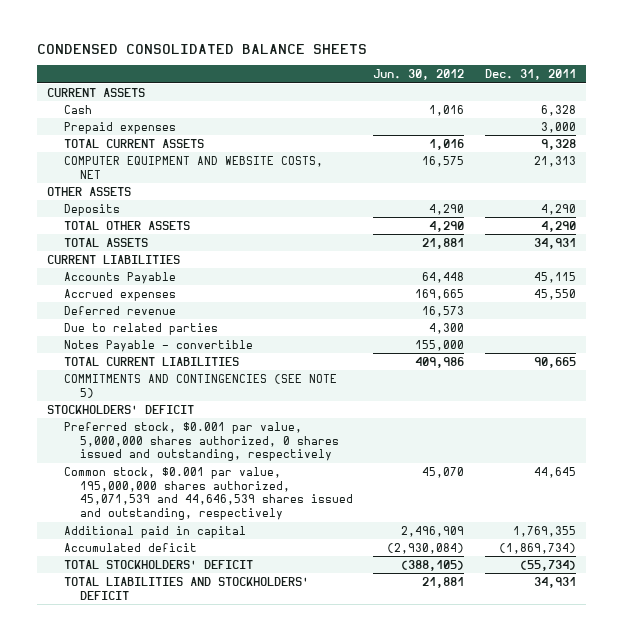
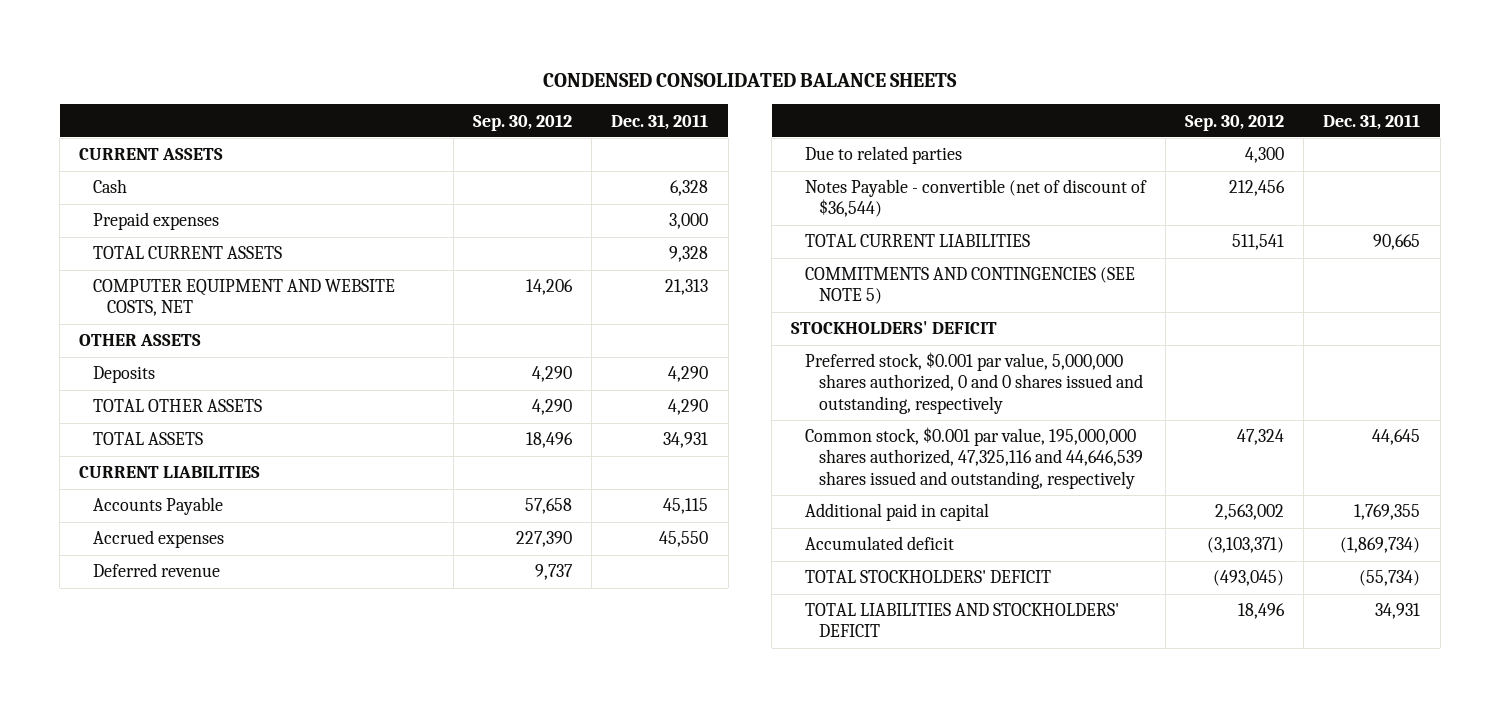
[373,69,465,81] Jun. 30, 2012 -> none
none -> [473,113,573,131] Sep. 30, 2012
[63,339,253,352] Notes Payable - convertible -> [804,179,1147,218] Notes Payable - convertible (net of discount of $36,544)
[63,421,340,462] Preferred stock, $0.001 par value, 5,000,000 shares authorized, 0 shares issued and outstanding, respectively -> [804,352,1143,414] Preferred stock, $0.001 par value, 5,000,000 shares authorized, 0 and 0 shares issued and outstanding, respectively
[63,466,354,521] Common stock, $0.001 par value, 195,000,000 shares authorized, 45,071,539 and 44,646,539 shares issued and outstanding, respectively -> [804,427,1143,489] Common stock, $0.001 par value, 195,000,000 shares authorized, 47,325,116 and 44,646,539 shares issued and outstanding, respectively

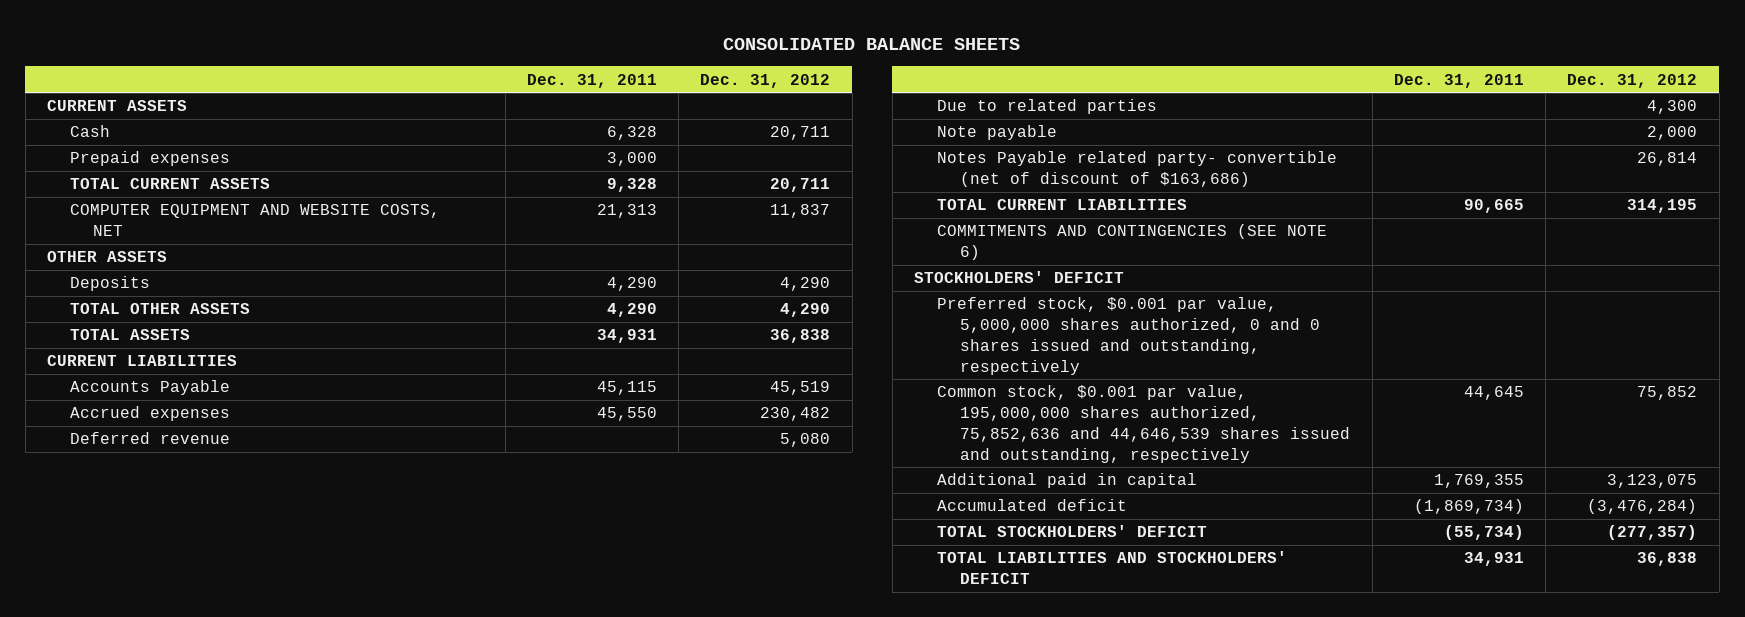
[542,72,957,87] CONDENSED CONSOLIDATED BALANCE SHEETS -> [723,38,1021,51] CONSOLIDATED BALANCE SHEETS
[473,113,573,131] Sep. 30, 2012 -> none
none -> [700,73,831,88] Dec. 31, 2012
[804,179,1147,218] Notes Payable - convertible (net of discount of $36,544) -> [937,125,1058,141] Note payable
none -> [937,151,1338,188] Notes Payable related party- convertible (net of discount of $163,686)
[804,267,1135,305] COMMITMENTS AND CONTINGENCIES (SEE NOTE 5) -> [937,224,1328,261] COMMITMENTS AND CONTINGENCIES (SEE NOTE 6)
[804,427,1143,489] Common stock, $0.001 par value, 195,000,000 shares authorized, 47,325,116 and 44,646,539 shares issued and outstanding, respectively -> [937,385,1351,463] Common stock, $0.001 par value, 195,000,000 shares authorized, 75,852,636 and 44,646,539 shares issued and outstanding, respectively

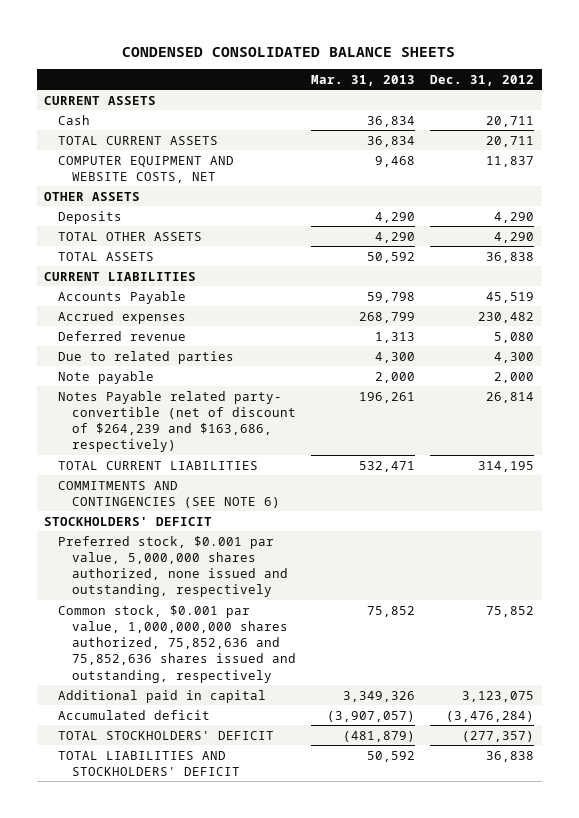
[723,38,1021,51] CONSOLIDATED BALANCE SHEETS -> [122,46,456,57] CONDENSED CONSOLIDATED BALANCE SHEETS
[526,73,657,88] Dec. 31, 2011 -> none
none -> [311,75,416,87] Mar. 31, 2013
[70,151,231,167] Prepaid expenses -> none
[937,151,1338,188] Notes Payable related party- convertible (net of discount of $163,686) -> [58,390,297,453] Notes Payable related party- convertible (net of discount of $264,239 and $163,686, respectively)
[937,297,1321,375] Preferred stock, $0.001 par value, 5,000,000 shares authorized, 0 and 0 shares issued and outstanding, respectively -> [58,535,289,598] Preferred stock, $0.001 par value, 5,000,000 shares authorized, none issued and outstanding, respectively
[937,385,1351,463] Common stock, $0.001 par value, 195,000,000 shares authorized, 75,852,636 and 44,646,539 shares issued and outstanding, respectively -> [58,604,297,683] Common stock, $0.001 par value, 1,000,000,000 shares authorized, 75,852,636 and 75,852,636 shares issued and outstanding, respectively

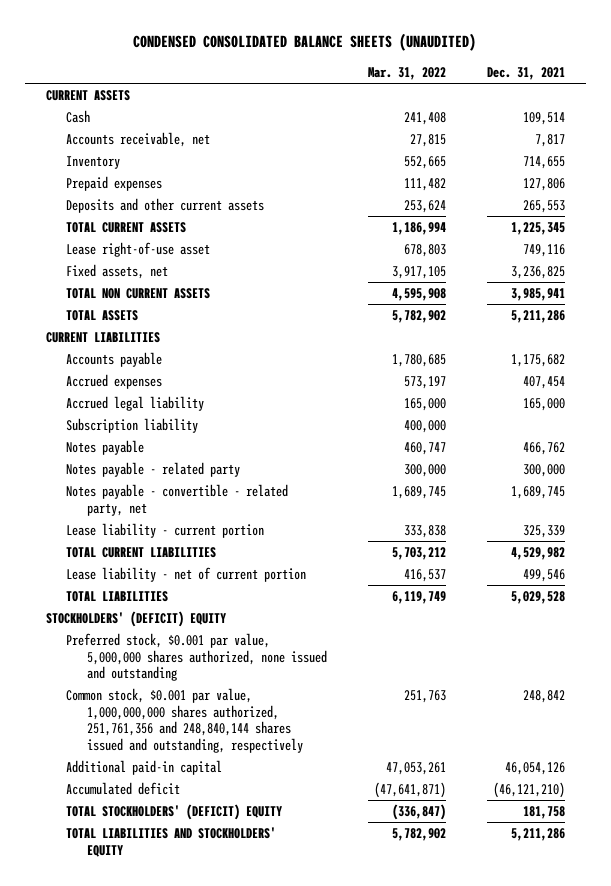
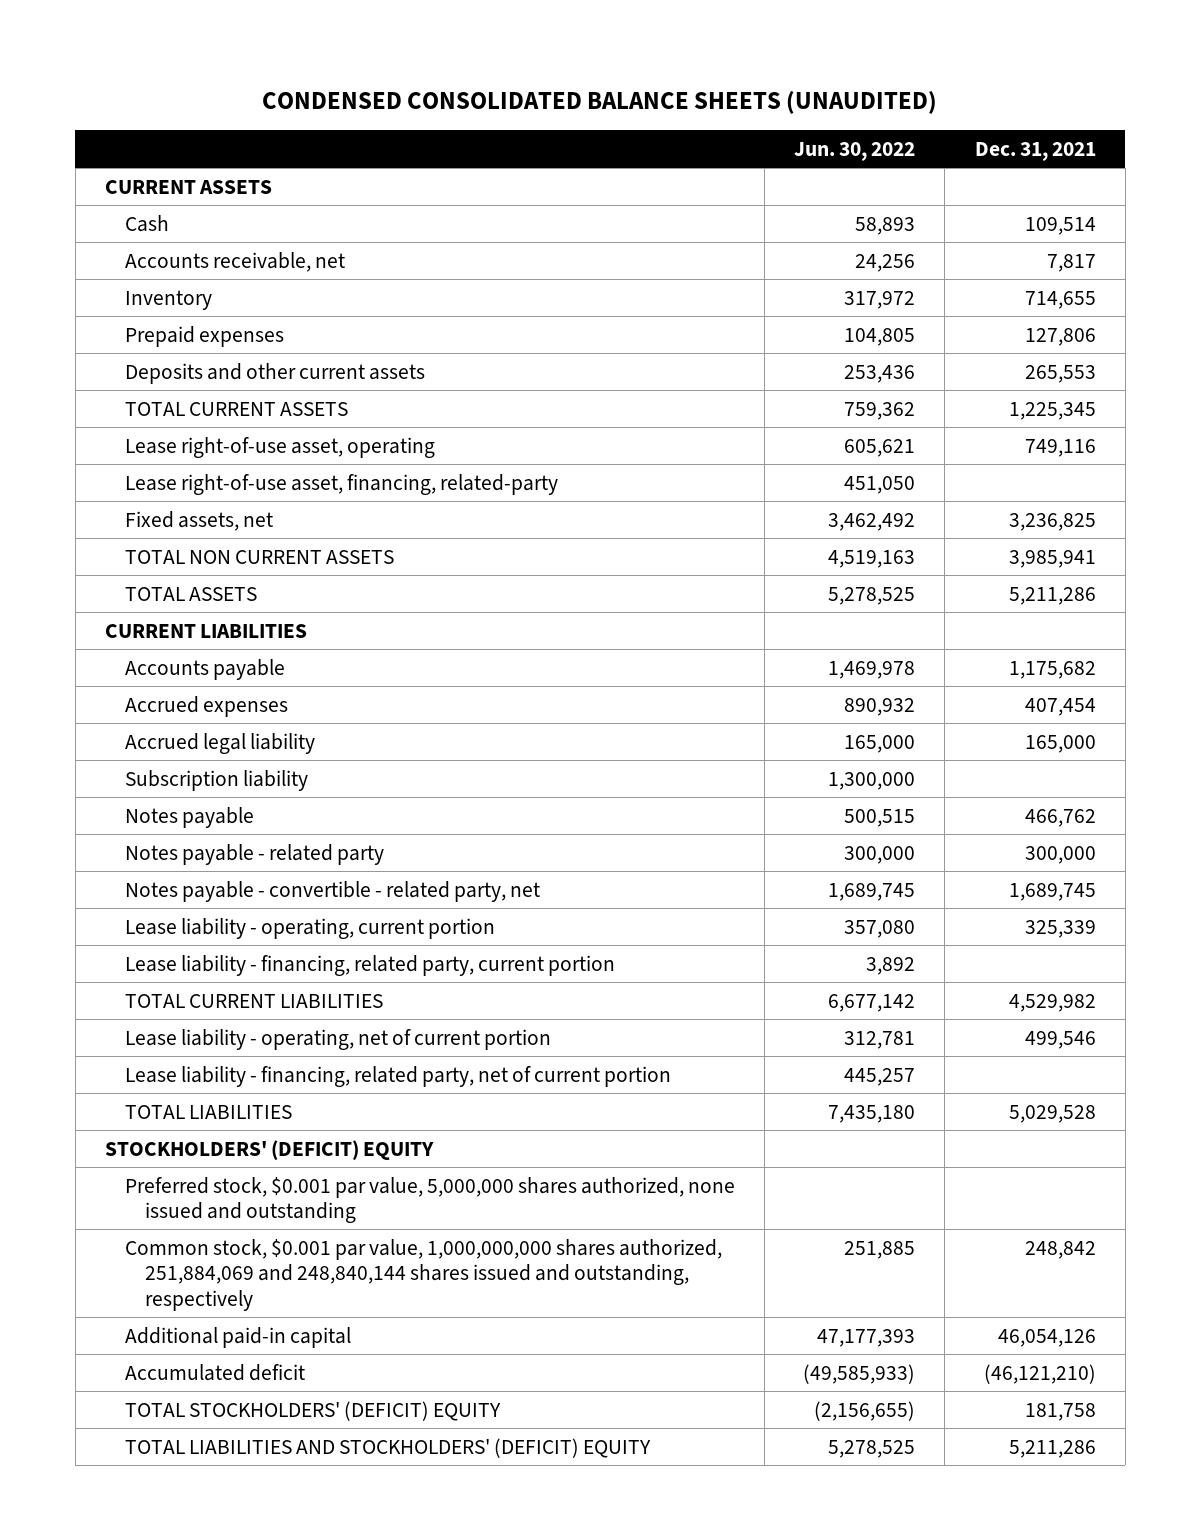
[368,67,447,81] Mar. 31, 2022 -> none
none -> [794,141,916,161] Jun. 30, 2022
[66,242,211,258] Lease right-of-use asset -> [124,436,435,458] Lease right-of-use asset, operating
none -> [124,473,558,495] Lease right-of-use asset, financing, related-party
[66,523,265,539] Lease liability - current portion -> [124,917,495,939] Lease liability - operating, current portion
none -> [124,954,615,976] Lease liability - financing, related party, current portion
[66,567,307,583] Lease liability - net of current portion -> [124,1028,551,1050] Lease liability - operating, net of current portion
none -> [124,1065,671,1087] Lease liability - financing, related party, net of current portion
[66,688,304,753] Common stock, $0.001 par value, 1,000,000,000 shares authorized, 251,761,356 and 248,840,144 shares issued and outstanding, respectively -> [124,1238,722,1311] Common stock, $0.001 par value, 1,000,000,000 shares authorized, 251,884,069 and 248,840,144 shares issued and outstanding, respectively
[66,827,277,857] TOTAL LIABILITIES AND STOCKHOLDERS' EQUITY -> [124,1437,651,1458] TOTAL LIABILITIES AND STOCKHOLDERS' (DEFICIT) EQUITY

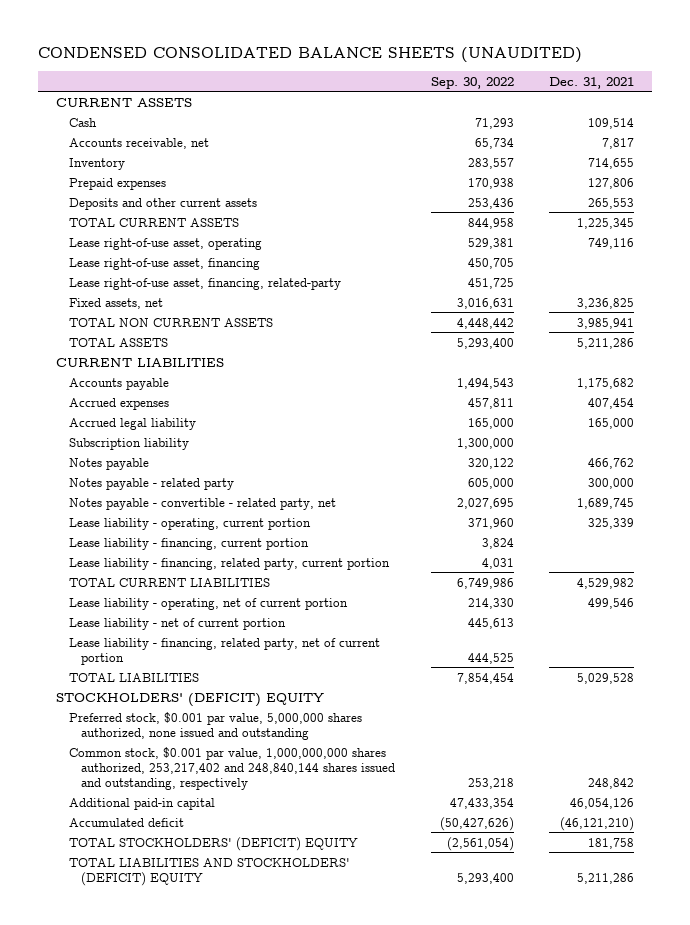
[794,141,916,161] Jun. 30, 2022 -> none
none -> [430,76,514,89] Sep. 30, 2022
none -> [68,257,260,270] Lease right-of-use asset, financing
none -> [68,537,309,550] Lease liability - financing, current portion
none -> [68,617,286,630] Lease liability - net of current portion
[124,1238,722,1311] Common stock, $0.001 par value, 1,000,000,000 shares authorized, 251,884,069 and 248,840,144 shares issued and outstanding, respectively -> [68,746,396,790] Common stock, $0.001 par value, 1,000,000,000 shares authorized, 253,217,402 and 248,840,144 shares issued and outstanding, respectively

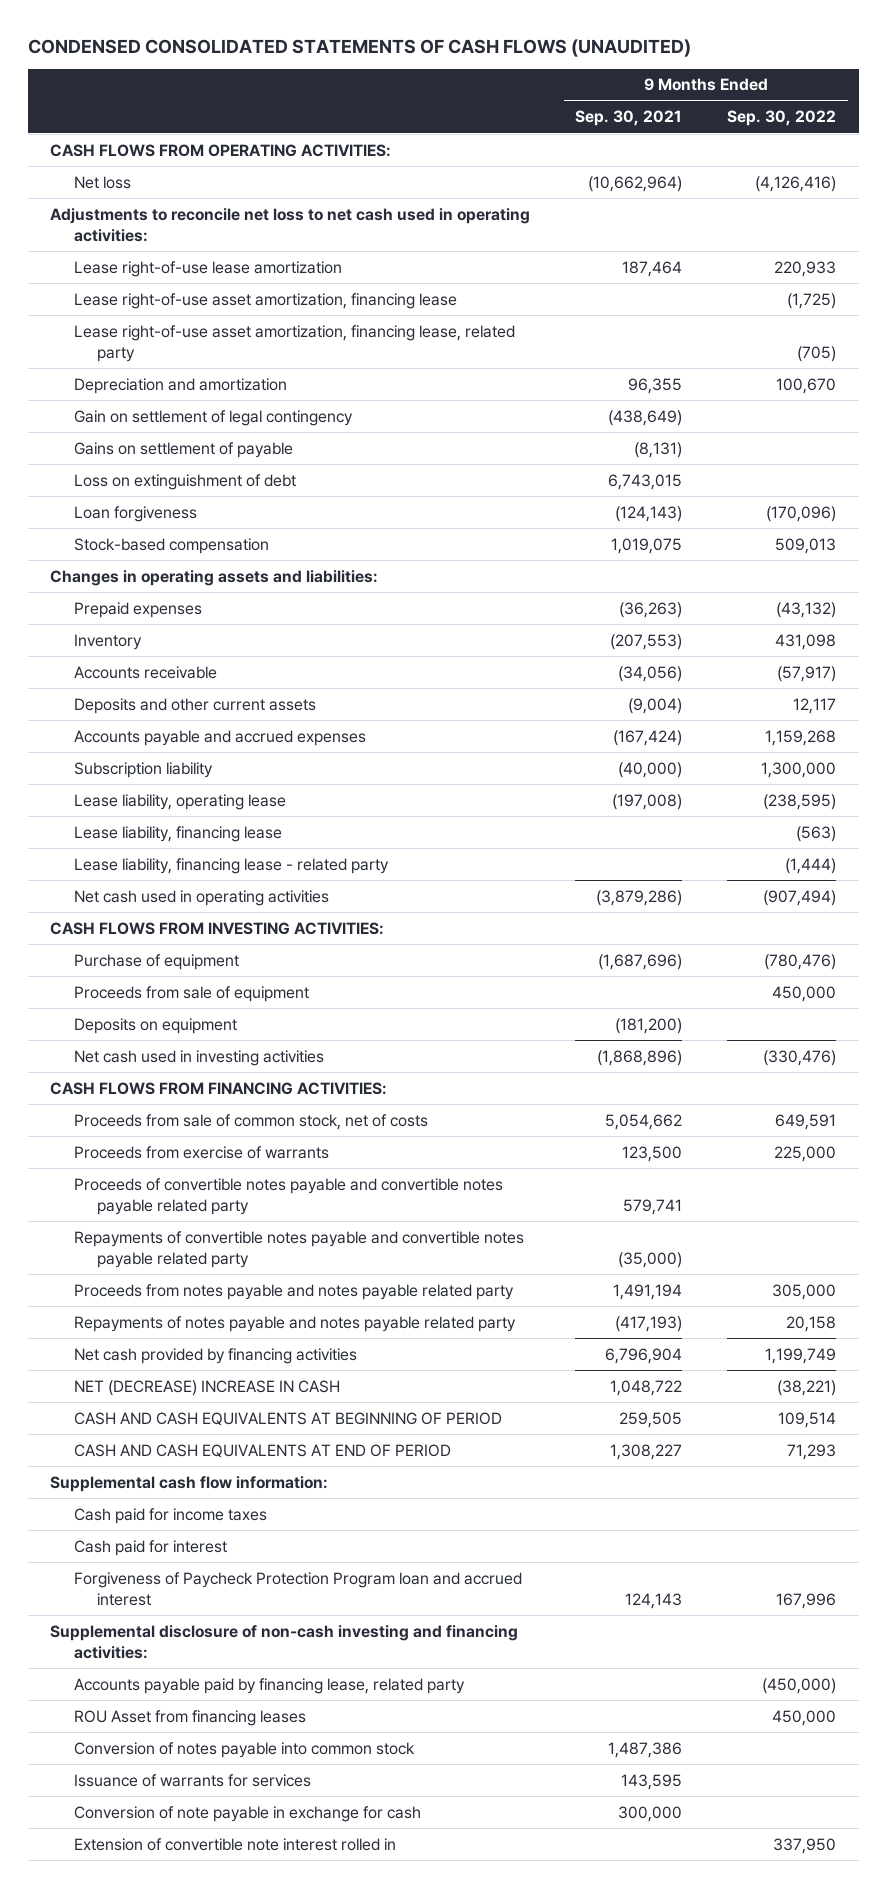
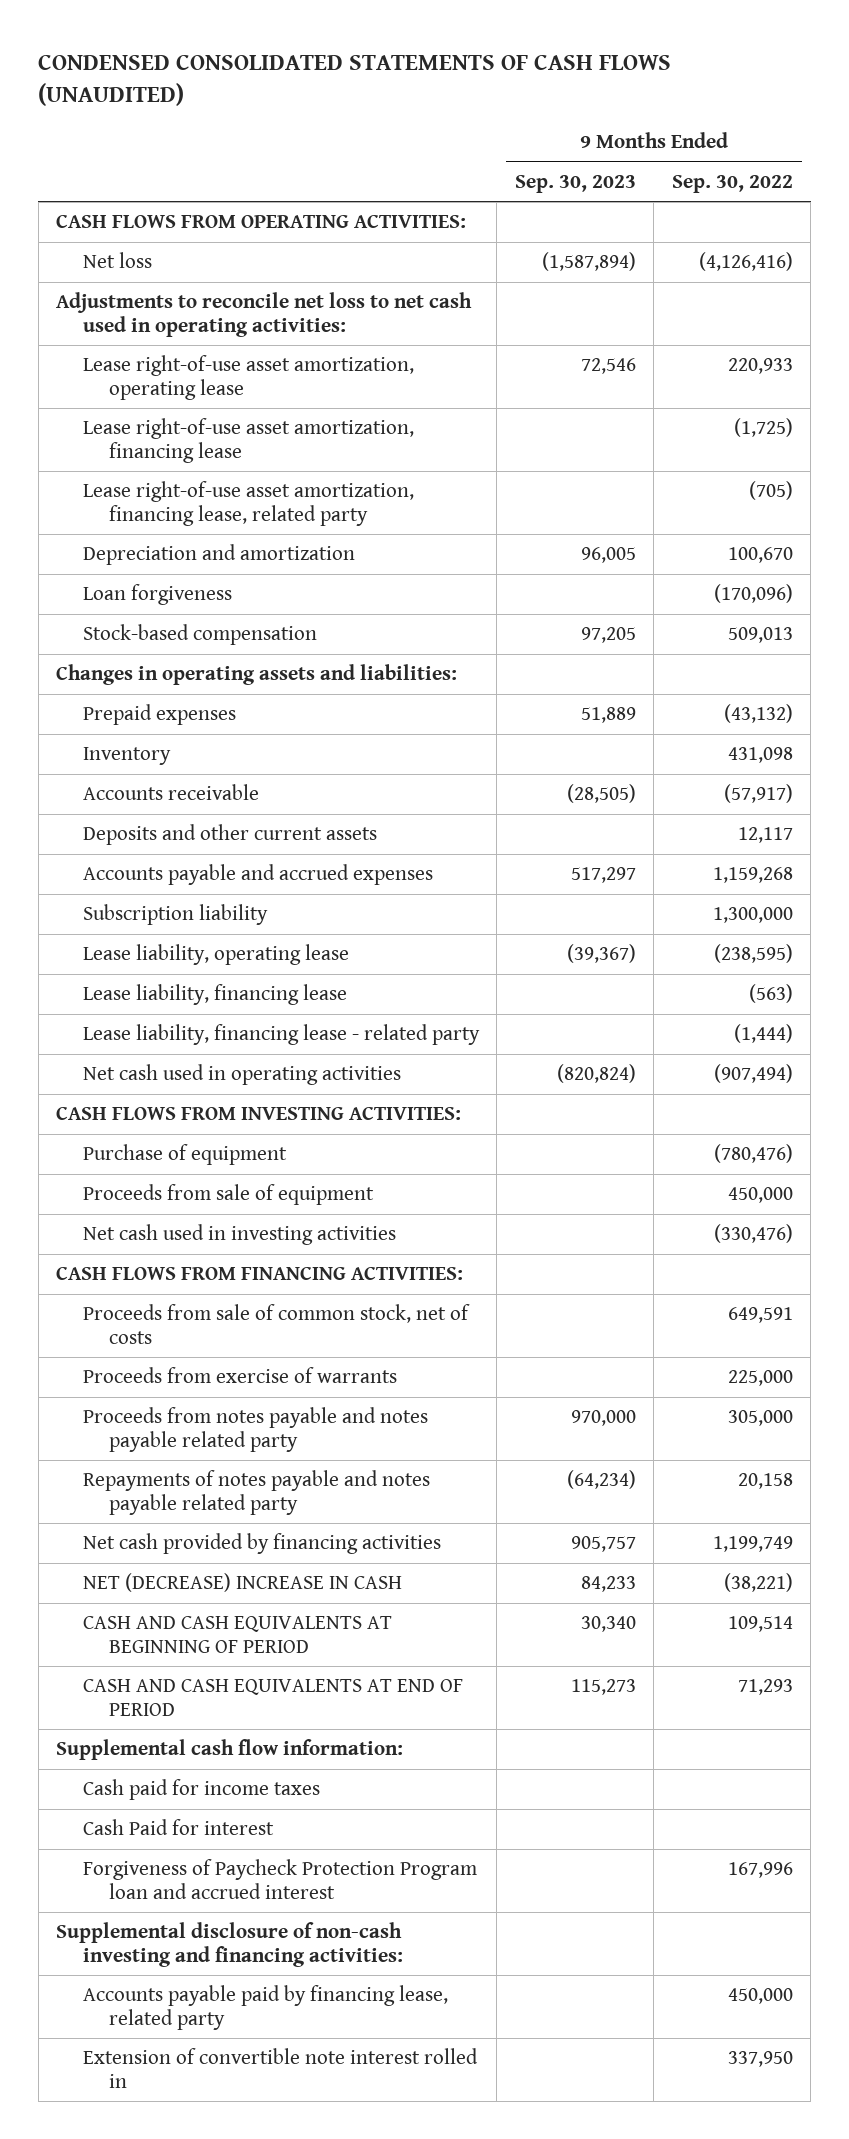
[575,110,683,127] Sep. 30, 2021 -> none
none -> [514,174,636,193] Sep. 30, 2023
[73,260,342,277] Lease right-of-use lease amortization -> [82,355,414,400] Lease right-of-use asset amortization, operating lease
[73,409,353,426] Gain on settlement of legal contingency -> none
[73,441,293,458] Gains on settlement of payable -> none
[73,473,296,490] Loss on extinguishment of debt -> none
[73,1017,237,1034] Deposits on equipment -> none
[73,1177,503,1215] Proceeds of convertible notes payable and convertible notes payable related party -> none
[73,1230,524,1268] Repayments of convertible notes payable and convertible notes payable related party -> none
[73,1539,227,1556] Cash paid for interest -> [82,1819,274,1836] Cash Paid for interest
[73,1709,306,1726] ROU Asset from financing leases -> none
[73,1741,415,1758] Conversion of notes payable into common stock -> none
[73,1773,311,1787] Issuance of warrants for services -> none
[73,1805,421,1822] Conversion of note payable in exchange for cash -> none
[762,1677,837,1694] (450,000) -> [727,1988,793,2005] 450,000

